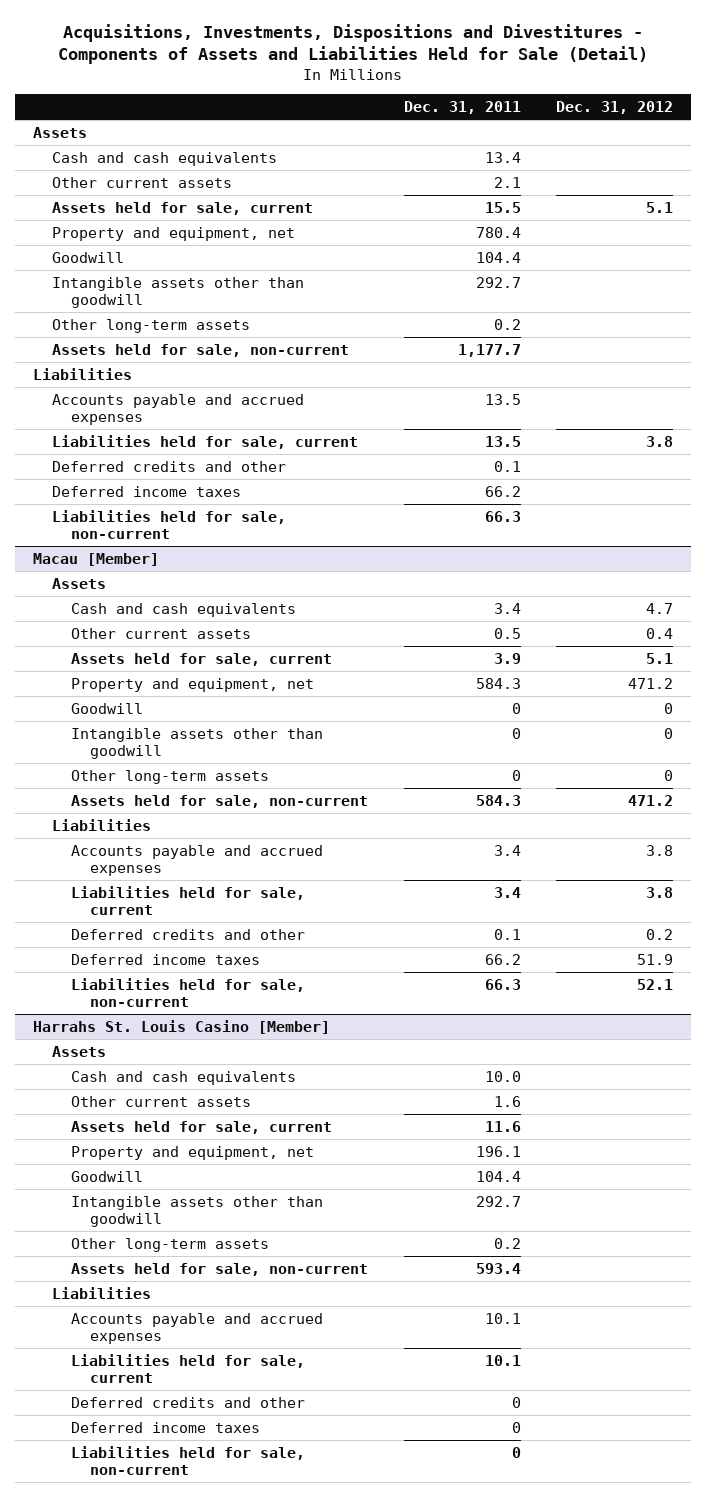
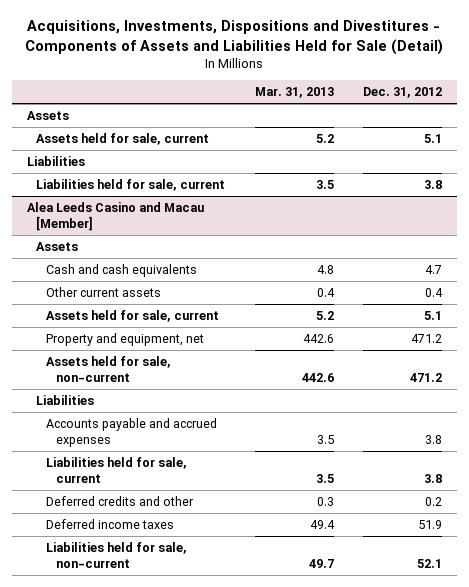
[403,101,521,115] Dec. 31, 2011 -> none
none -> [254,87,334,99] Mar. 31, 2013
[52,151,278,166] Cash and cash equivalents -> none
[52,176,233,188] Other current assets -> none
[52,226,296,241] Property and equipment, net -> none
[52,251,125,263] Goodwill -> none
[52,276,305,308] Intangible assets other than goodwill -> none
[52,318,251,333] Other long-term assets -> none
[52,343,350,357] Assets held for sale, non-current -> none
[52,393,305,425] Accounts payable and accrued expenses -> none
[52,460,287,472] Deferred credits and other -> none
[52,485,242,497] Deferred income taxes -> none
[52,509,287,539] Liabilities held for sale, non-current -> none
[32,552,159,566] Macau [Member] -> [26,202,204,231] Alea Leeds Casino and Macau [Member]
[71,702,144,714] Goodwill -> none
[71,727,324,759] Intangible assets other than goodwill -> none
[71,769,270,784] Other long-term assets -> none
[32,1019,330,1034] Harrahs St. Louis Casino [Member] -> none
[52,1045,107,1057] Assets -> none
[71,1070,297,1085] Cash and cash equivalents -> none
[71,1095,252,1107] Other current assets -> none
[71,1120,333,1134] Assets held for sale, current -> none
[71,1145,315,1160] Property and equipment, net -> none
[71,1170,144,1182] Goodwill -> none
[71,1195,324,1227] Intangible assets other than goodwill -> none
[71,1237,270,1252] Other long-term assets -> none
[71,1262,369,1276] Assets held for sale, non-current -> none
[52,1286,152,1299] Liabilities -> none
[71,1312,324,1344] Accounts payable and accrued expenses -> none
[71,1353,306,1383] Liabilities held for sale, current -> none
[71,1396,306,1408] Deferred credits and other -> none
[71,1421,261,1433] Deferred income taxes -> none
[71,1445,306,1475] Liabilities held for sale, non-current -> none

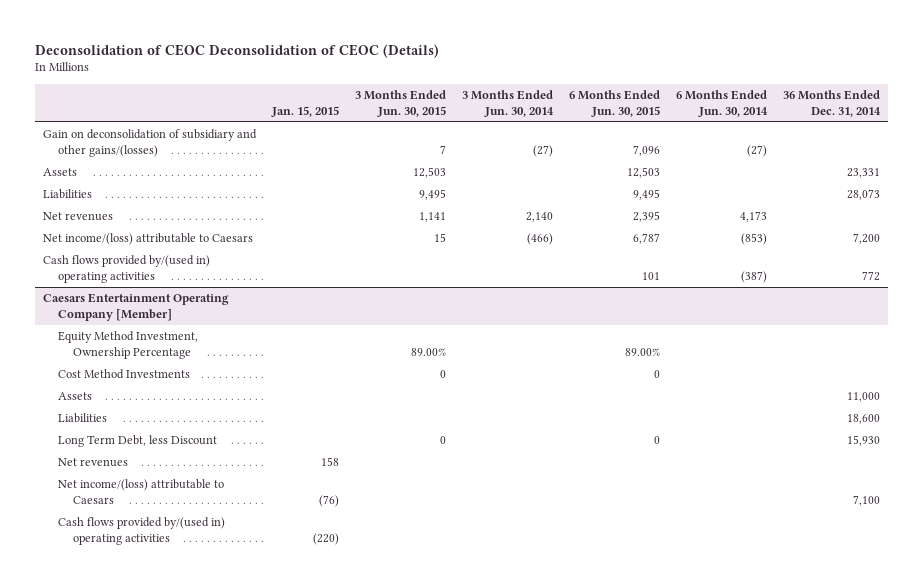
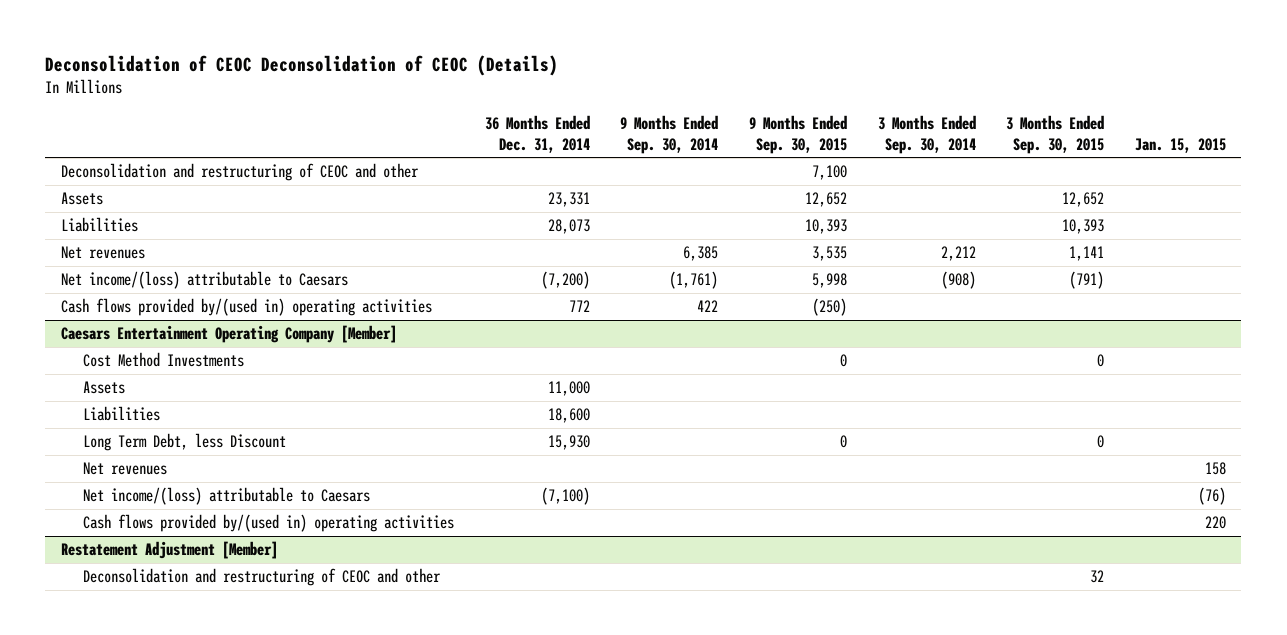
[355,89,447,117] 3 Months Ended Jun. 30, 2015 -> none
[461,89,554,117] 3 Months Ended Jun. 30, 2014 -> none
[568,89,660,117] 6 Months Ended Jun. 30, 2015 -> none
[675,89,768,117] 6 Months Ended Jun. 30, 2014 -> none
none -> [620,115,719,154] 9 Months Ended Sep. 30, 2014
none -> [748,115,847,154] 9 Months Ended Sep. 30, 2015
none -> [877,115,976,154] 3 Months Ended Sep. 30, 2014
none -> [1006,115,1105,154] 3 Months Ended Sep. 30, 2015
[43,129,258,158] Gain on deconsolidation of subsidiary and other gains/(losses) -> [60,163,419,182] Deconsolidation and restructuring of CEOC and other
[852,233,880,245] 7,200 -> [540,271,590,290] (7,200)
[58,331,199,360] Equity Method Investment, Ownership Percentage -> none
[852,495,880,507] 7,100 -> [540,487,590,506] (7,100)
[313,533,340,546] (220) -> [1204,516,1226,530] 220
none -> [60,541,278,560] Restatement Adjustment [Member]
none -> [82,568,441,587] Deconsolidation and restructuring of CEOC and other

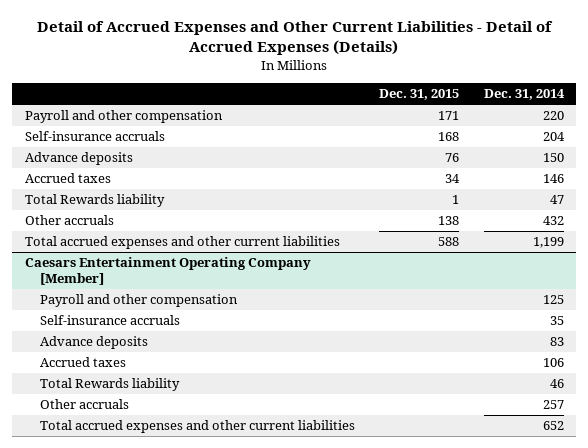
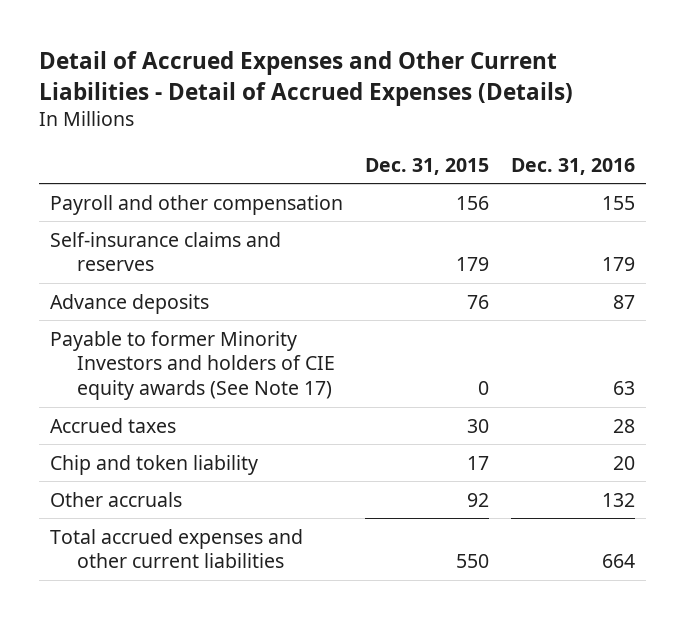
[483,89,565,101] Dec. 31, 2014 -> none
none -> [510,157,635,175] Dec. 31, 2016
[438,111,460,121] 171 -> [455,195,489,210] 156
[24,131,165,142] Self-insurance accruals -> [49,231,281,272] Self-insurance claims and reserves
[438,132,460,142] 168 -> [455,257,489,272] 179
[24,194,165,208] Total Rewards liability -> none
[24,257,311,285] Caesars Entertainment Operating Company [Member] -> none
[39,294,238,308] Payroll and other compensation -> none
[39,315,180,326] Self-insurance accruals -> none
[39,336,148,350] Advance deposits -> none
[39,357,126,368] Accrued taxes -> none
[39,378,180,392] Total Rewards liability -> none
[39,399,129,410] Other accruals -> none
[39,420,355,434] Total accrued expenses and other current liabilities -> none
none -> [49,330,335,401] Payable to former Minority Investors and holders of CIE equity awards (See Note 17)
[445,174,461,184] 34 -> [466,418,489,433] 30
none -> [49,454,258,475] Chip and token liability
[438,216,460,226] 138 -> [466,492,489,507] 92
[438,237,460,247] 588 -> [455,554,489,569] 550

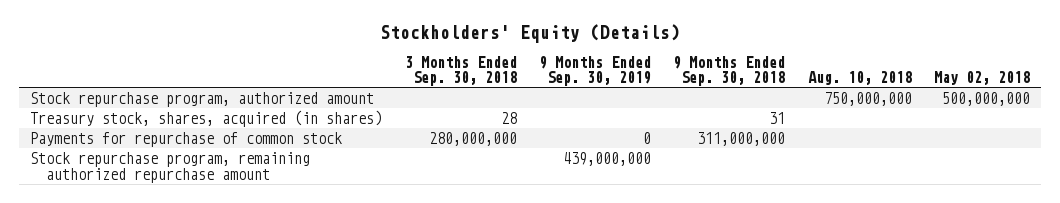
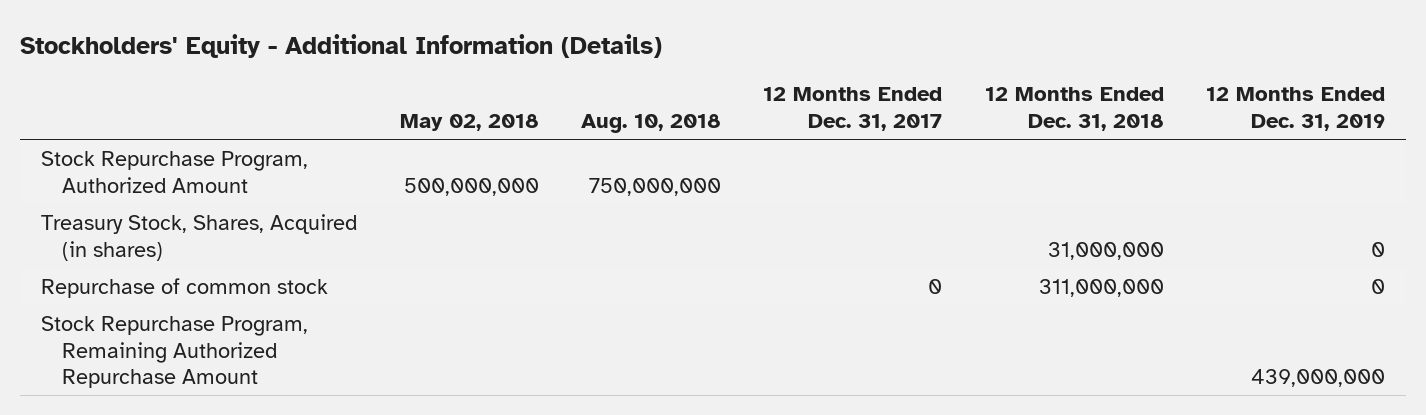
[380,23,681,43] Stockholders' Equity (Details) -> [20,33,663,58] Stockholders' Equity - Additional Information (Details)
[404,55,517,86] 3 Months Ended Sep. 30, 2018 -> none
[538,55,651,86] 9 Months Ended Sep. 30, 2019 -> none
[673,55,786,86] 9 Months Ended Sep. 30, 2018 -> none
none -> [763,87,943,132] 12 Months Ended Dec. 31, 2017
none -> [984,87,1164,132] 12 Months Ended Dec. 31, 2018
none -> [1206,87,1386,132] 12 Months Ended Dec. 31, 2019
[30,92,375,108] Stock repurchase program, authorized amount -> [41,150,309,193] Stock Repurchase Program, Authorized Amount
[30,110,383,128] Treasury stock, shares, acquired (in shares) -> [41,213,358,261] Treasury Stock, Shares, Acquired (in shares)
[30,132,343,148] Payments for repurchase of common stock -> [41,277,329,298] Repurchase of common stock
[30,152,311,183] Stock repurchase program, remaining authorized repurchase amount -> [41,315,309,389] Stock Repurchase Program, Remaining Authorized Repurchase Amount

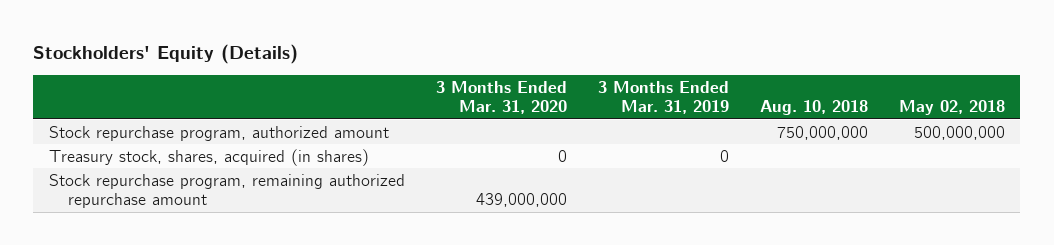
[20,33,663,58] Stockholders' Equity - Additional Information (Details) -> [33,43,299,64] Stockholders' Equity (Details)
[763,87,943,132] 12 Months Ended Dec. 31, 2017 -> none
[984,87,1164,132] 12 Months Ended Dec. 31, 2018 -> none
[1206,87,1386,132] 12 Months Ended Dec. 31, 2019 -> none
none -> [435,80,567,115] 3 Months Ended Mar. 31, 2020
none -> [597,80,729,115] 3 Months Ended Mar. 31, 2019
[41,277,329,298] Repurchase of common stock -> none
[41,150,309,193] Stock Repurchase Program, Authorized Amount -> [48,125,389,141] Stock repurchase program, authorized amount
[41,213,358,261] Treasury Stock, Shares, Acquired (in shares) -> [48,148,369,166] Treasury stock, shares, acquired (in shares)
[41,315,309,389] Stock Repurchase Program, Remaining Authorized Repurchase Amount -> [48,173,405,209] Stock repurchase program, remaining authorized repurchase amount

